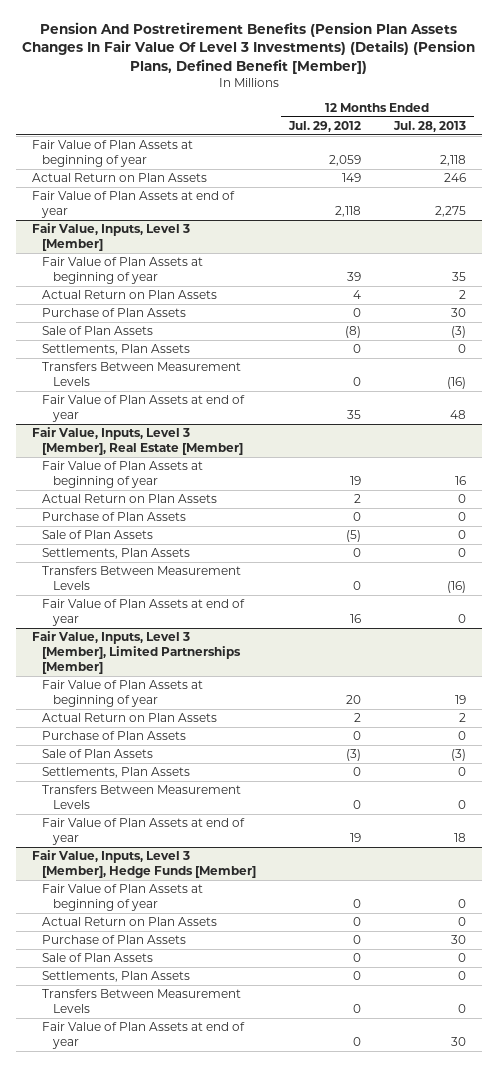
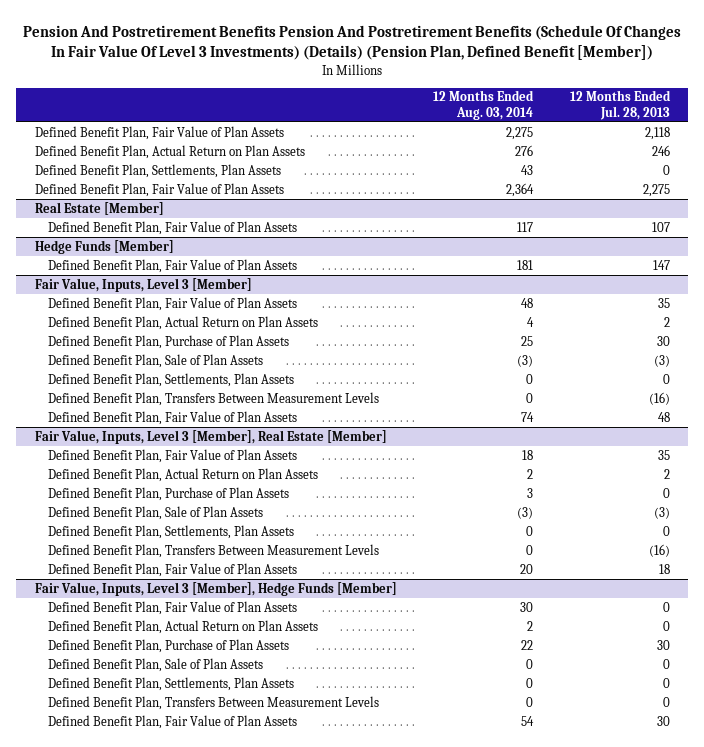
[21,21,475,74] Pension And Postretirement Benefits (Pension Plan Assets Changes In Fair Value Of Level 3 Investments) (Details) (Pension Plans, Defined Benefit [Member]) -> [23,24,682,61] Pension And Postretirement Benefits Pension And Postretirement Benefits (Schedule Of Changes In Fair Value Of Level 3 Investments) (Details) (Pension Plan, Defined Benefit [Member])
[288,120,362,132] Jul. 29, 2012 -> none
none -> [433,90,535,120] 12 Months Ended Aug. 03, 2014
[32,140,194,168] Fair Value of Plan Assets at beginning of year -> [34,125,284,140] Defined Benefit Plan, Fair Value of Plan Assets
[32,173,208,183] Actual Return on Plan Assets -> [34,144,305,159] Defined Benefit Plan, Actual Return on Plan Assets
none -> [34,163,281,178] Defined Benefit Plan, Settlements, Plan Assets
[32,191,236,219] Fair Value of Plan Assets at end of year -> [34,182,284,197] Defined Benefit Plan, Fair Value of Plan Assets
none -> [34,201,164,215] Real Estate [Member]
none -> [47,220,297,235] Defined Benefit Plan, Fair Value of Plan Assets
none -> [34,239,174,254] Hedge Funds [Member]
none -> [47,258,297,273] Defined Benefit Plan, Fair Value of Plan Assets
[42,257,204,285] Fair Value of Plan Assets at beginning of year -> [47,296,297,311] Defined Benefit Plan, Fair Value of Plan Assets
[42,290,218,300] Actual Return on Plan Assets -> [47,315,318,330] Defined Benefit Plan, Actual Return on Plan Assets
[42,308,187,318] Purchase of Plan Assets -> [47,334,289,349] Defined Benefit Plan, Purchase of Plan Assets
[42,326,154,336] Sale of Plan Assets -> [47,353,263,368] Defined Benefit Plan, Sale of Plan Assets
[42,344,191,356] Settlements, Plan Assets -> [47,372,294,387] Defined Benefit Plan, Settlements, Plan Assets
[42,362,242,387] Transfers Between Measurement Levels -> [47,391,379,406] Defined Benefit Plan, Transfers Between Measurement Levels
[42,395,246,423] Fair Value of Plan Assets at end of year -> [47,410,297,425] Defined Benefit Plan, Fair Value of Plan Assets
[32,631,242,675] Fair Value, Inputs, Level 3 [Member], Limited Partnerships [Member] -> none
[42,680,204,708] Fair Value of Plan Assets at beginning of year -> none
[42,713,218,723] Actual Return on Plan Assets -> none
[42,731,187,741] Purchase of Plan Assets -> none
[42,749,154,759] Sale of Plan Assets -> none
[42,767,191,779] Settlements, Plan Assets -> none
[42,785,242,810] Transfers Between Measurement Levels -> none
[42,818,246,846] Fair Value of Plan Assets at end of year -> none
[42,461,204,489] Fair Value of Plan Assets at beginning of year -> [47,448,297,463] Defined Benefit Plan, Fair Value of Plan Assets
[454,476,466,486] 16 -> [657,449,670,460] 35
[42,494,218,504] Actual Return on Plan Assets -> [47,467,318,482] Defined Benefit Plan, Actual Return on Plan Assets
[457,494,466,504] 0 -> [663,468,670,479] 2
[42,512,187,522] Purchase of Plan Assets -> [47,486,289,501] Defined Benefit Plan, Purchase of Plan Assets
[42,530,154,540] Sale of Plan Assets -> [47,505,263,520] Defined Benefit Plan, Sale of Plan Assets
[457,530,466,540] 0 -> [653,506,670,519] (3)
[42,548,191,560] Settlements, Plan Assets -> [47,524,294,539] Defined Benefit Plan, Settlements, Plan Assets
[42,566,242,591] Transfers Between Measurement Levels -> [47,543,379,558] Defined Benefit Plan, Transfers Between Measurement Levels
[42,599,246,627] Fair Value of Plan Assets at end of year -> [47,562,297,577] Defined Benefit Plan, Fair Value of Plan Assets
[457,614,466,624] 0 -> [658,563,670,574] 18
[42,884,204,912] Fair Value of Plan Assets at beginning of year -> [47,600,297,615] Defined Benefit Plan, Fair Value of Plan Assets
[42,917,218,927] Actual Return on Plan Assets -> [47,619,318,634] Defined Benefit Plan, Actual Return on Plan Assets
[42,935,187,945] Purchase of Plan Assets -> [47,638,289,653] Defined Benefit Plan, Purchase of Plan Assets
[42,953,154,963] Sale of Plan Assets -> [47,657,263,672] Defined Benefit Plan, Sale of Plan Assets
[42,971,191,983] Settlements, Plan Assets -> [47,676,294,691] Defined Benefit Plan, Settlements, Plan Assets
[42,989,242,1014] Transfers Between Measurement Levels -> [47,695,379,710] Defined Benefit Plan, Transfers Between Measurement Levels
[42,1022,246,1050] Fair Value of Plan Assets at end of year -> [47,714,297,729] Defined Benefit Plan, Fair Value of Plan Assets

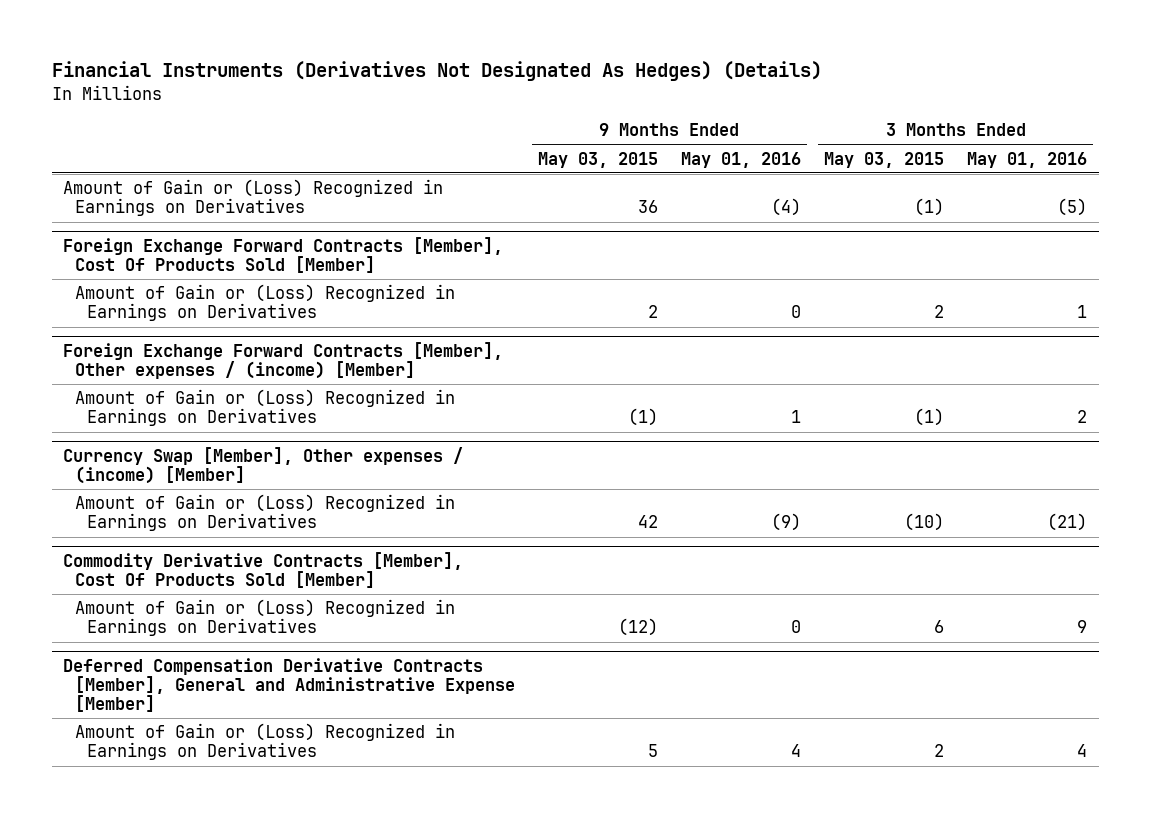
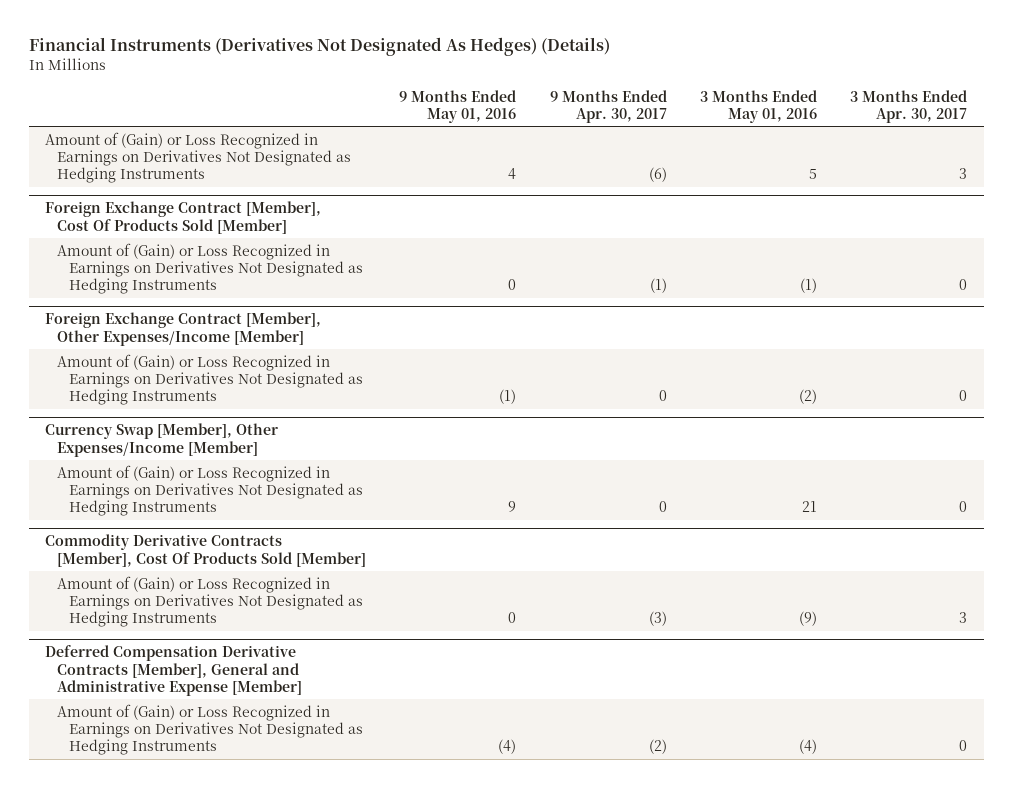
[537,151,658,168] May 03, 2015 -> none
[824,151,945,168] May 03, 2015 -> none
none -> [549,89,667,123] 9 Months Ended Apr. 30, 2017
none -> [850,89,968,123] 3 Months Ended Apr. 30, 2017
[63,179,444,217] Amount of Gain or (Loss) Recognized in Earnings on Derivatives -> [45,131,352,184] Amount of (Gain) or Loss Recognized in Earnings on Derivatives Not Designated as Hedging Instruments
[771,198,802,217] (4) -> [508,168,517,180] 4
[1057,198,1088,217] (5) -> [809,169,818,180] 5
[63,236,504,274] Foreign Exchange Forward Contracts [Member], Cost Of Products Sold [Member] -> [45,201,322,234] Foreign Exchange Contract [Member], Cost Of Products Sold [Member]
[74,284,455,322] Amount of Gain or (Loss) Recognized in Earnings on Derivatives -> [57,242,363,295] Amount of (Gain) or Loss Recognized in Earnings on Derivatives Not Designated as Hedging Instruments
[1077,305,1088,319] 1 -> [800,278,818,294] (1)
[63,341,504,380] Foreign Exchange Forward Contracts [Member], Other expenses / (income) [Member] -> [45,312,322,346] Foreign Exchange Contract [Member], Other Expenses/Income [Member]
[74,389,455,427] Amount of Gain or (Loss) Recognized in Earnings on Derivatives -> [57,353,363,406] Amount of (Gain) or Loss Recognized in Earnings on Derivatives Not Designated as Hedging Instruments
[791,410,802,424] 1 -> [499,389,517,405] (1)
[1077,410,1088,424] 2 -> [799,389,818,405] (2)
[63,446,464,485] Currency Swap [Member], Other expenses / (income) [Member] -> [45,423,279,457] Currency Swap [Member], Other Expenses/Income [Member]
[74,494,455,532] Amount of Gain or (Loss) Recognized in Earnings on Derivatives -> [57,464,363,517] Amount of (Gain) or Loss Recognized in Earnings on Derivatives Not Designated as Hedging Instruments
[771,513,802,532] (9) -> [508,501,517,513] 9
[1047,513,1088,532] (21) -> [802,501,818,513] 21
[74,599,455,637] Amount of Gain or (Loss) Recognized in Earnings on Derivatives -> [57,575,363,628] Amount of (Gain) or Loss Recognized in Earnings on Derivatives Not Designated as Hedging Instruments
[1077,620,1088,634] 9 -> [799,611,818,627] (9)
[74,723,455,761] Amount of Gain or (Loss) Recognized in Earnings on Derivatives -> [57,703,363,756] Amount of (Gain) or Loss Recognized in Earnings on Derivatives Not Designated as Hedging Instruments
[791,744,802,758] 4 -> [498,739,517,755] (4)
[1077,744,1088,758] 4 -> [799,739,818,755] (4)

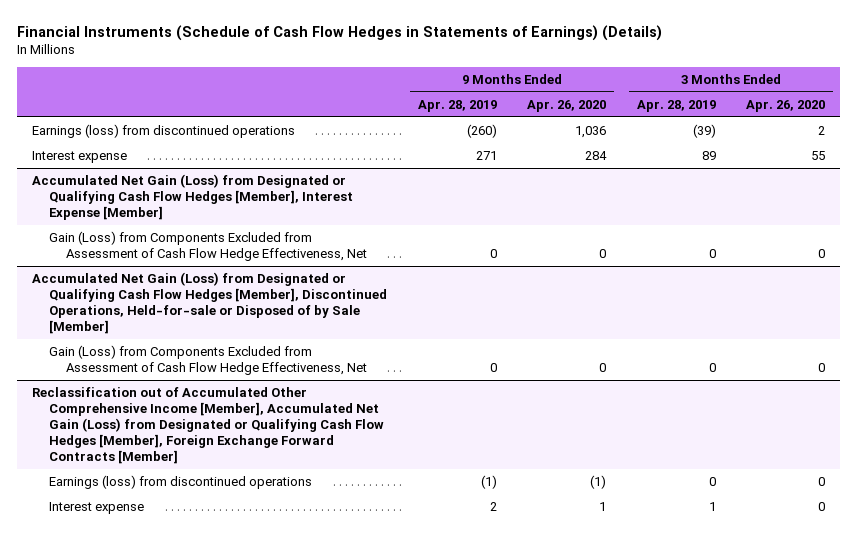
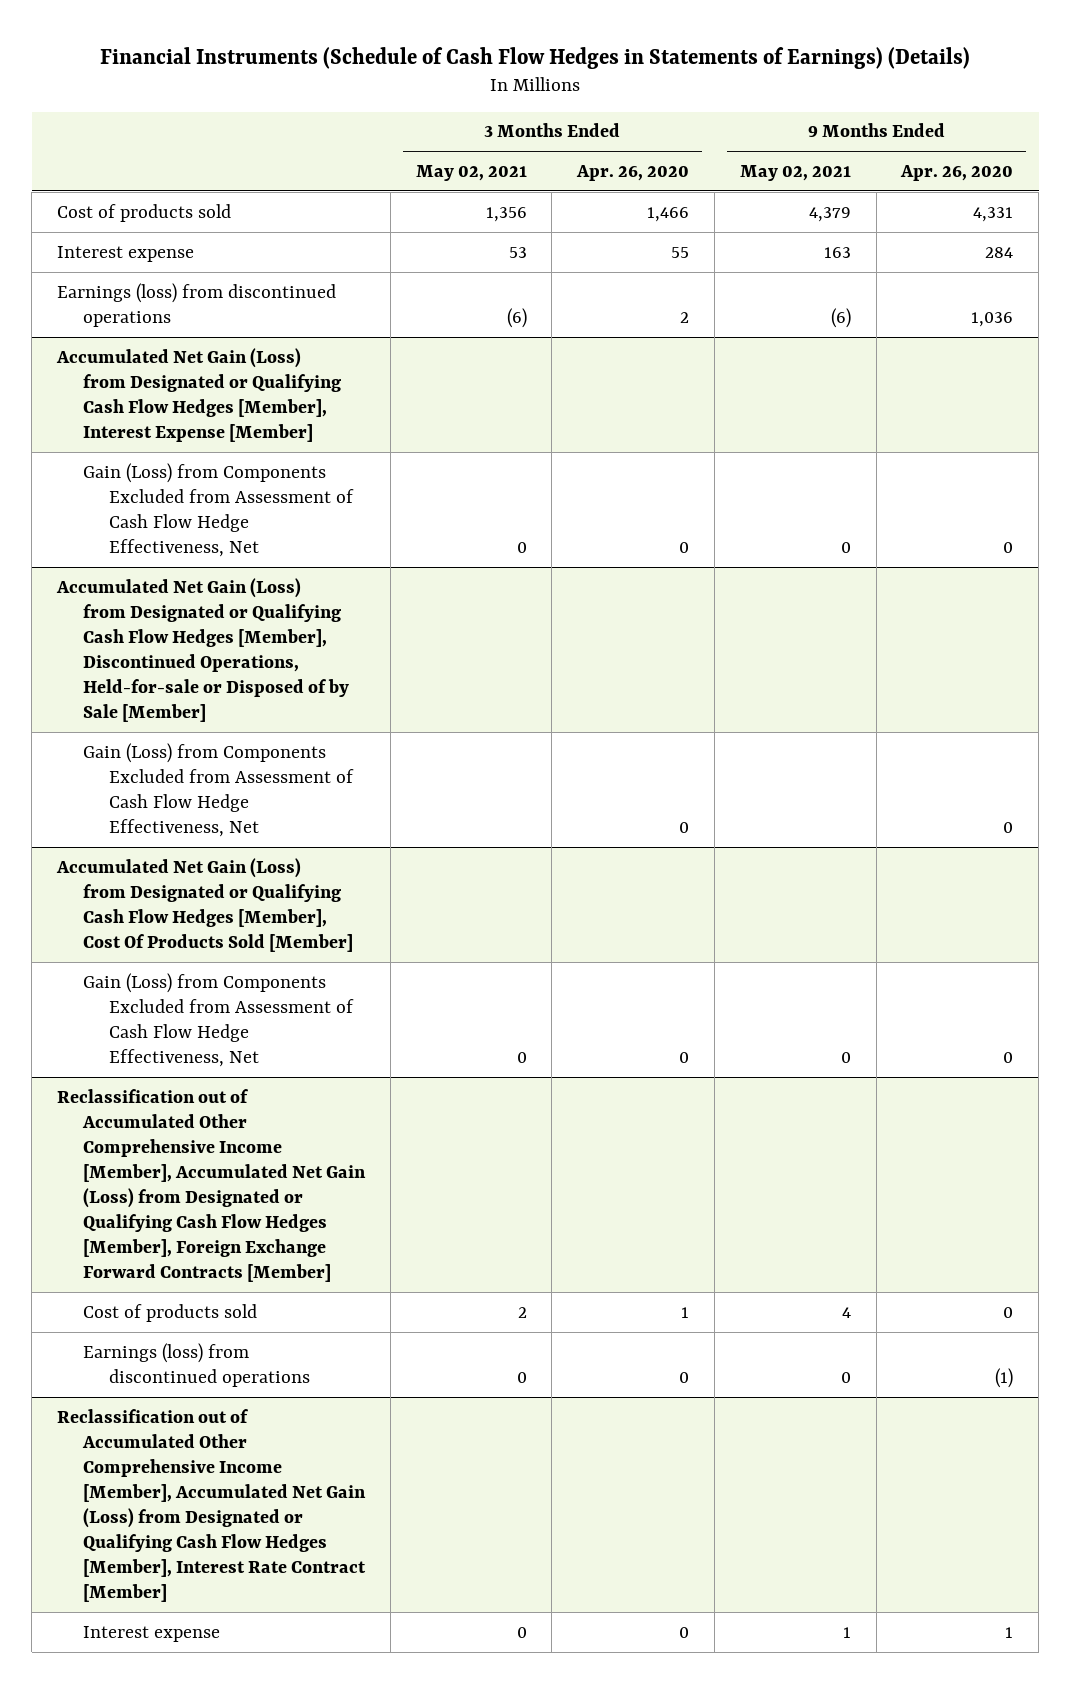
[417,99,497,112] Apr. 28, 2019 -> none
[636,99,716,112] Apr. 28, 2019 -> none
none -> [415,164,527,181] May 02, 2021
none -> [739,164,851,181] May 02, 2021
none -> [57,203,232,222] Cost of products sold
[32,123,296,138] Earnings (loss) from discontinued operations -> [57,282,337,327] Earnings (loss) from discontinued operations
none -> [56,857,353,952] Accumulated Net Gain (Loss) from Designated or Qualifying Cash Flow Hedges [Member], Cost Of Products Sold [Member]
none -> [82,972,354,1067] Gain (Loss) from Components Excluded from Assessment of Cash Flow Hedge Effectiveness, Net
none -> [82,1303,257,1322] Cost of products sold
none -> [57,1408,366,1602] Reclassification out of Accumulated Other Comprehensive Income [Member], Accumulated Net Gain (Loss) from Designated or Qualifying Cash Flow Hedges [Member], Interest Rate Contract [Member]

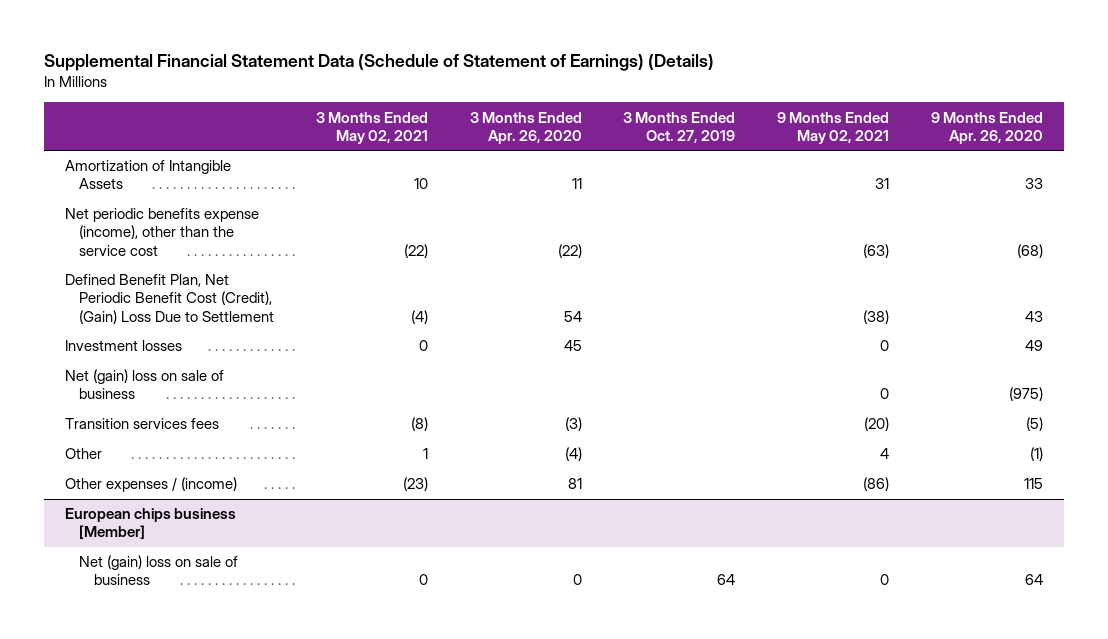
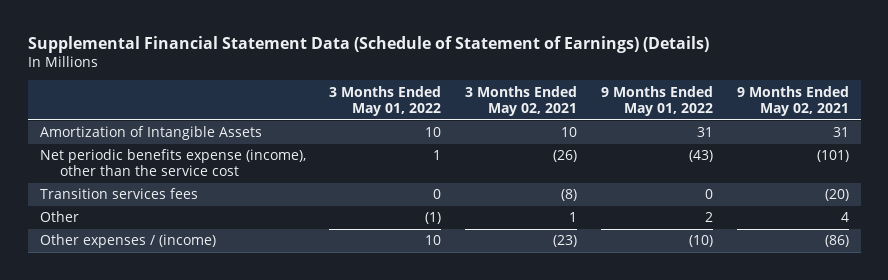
[469,111,582,144] 3 Months Ended Apr. 26, 2020 -> none
[623,111,736,143] 3 Months Ended Oct. 27, 2019 -> none
[931,111,1044,144] 9 Months Ended Apr. 26, 2020 -> none
none -> [329,85,442,116] 3 Months Ended May 01, 2022
none -> [600,85,713,116] 9 Months Ended May 01, 2022
[64,274,275,324] Defined Benefit Plan, Net Periodic Benefit Cost (Credit), (Gain) Loss Due to Settlement -> none
[64,340,182,352] Investment losses -> none
[64,369,224,400] Net (gain) loss on sale of business -> none
[403,243,428,258] (22) -> [553,150,578,163] (26)
[863,243,890,258] (63) -> [816,150,849,163] (101)
[64,508,236,540] European chips business [Member] -> none
[79,555,239,586] Net (gain) loss on sale of business -> none

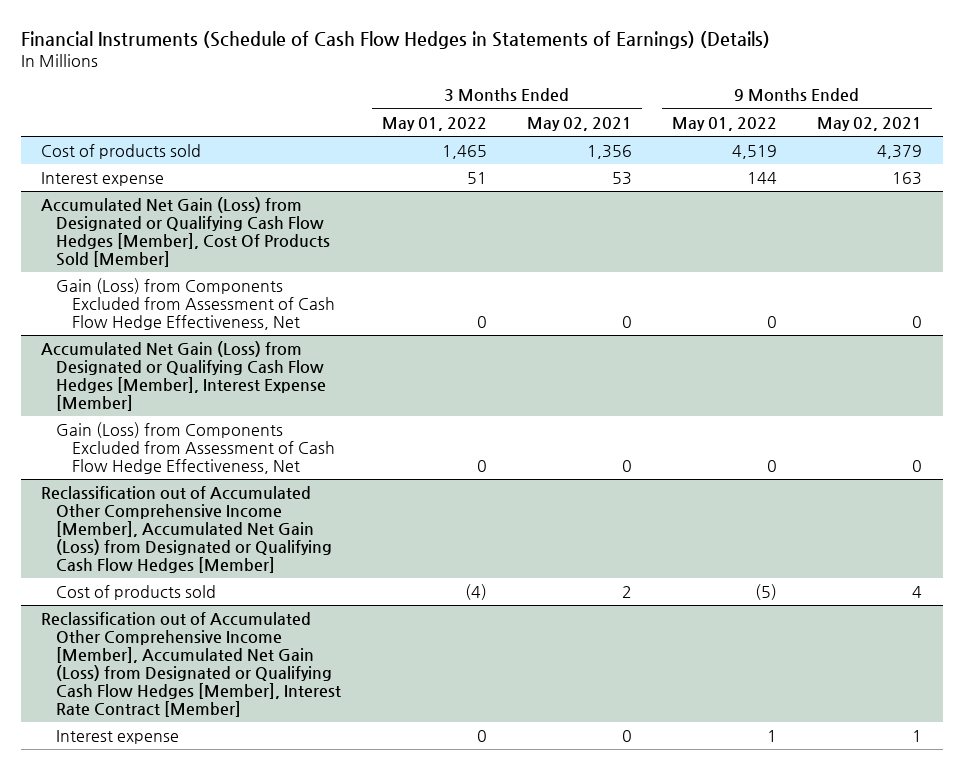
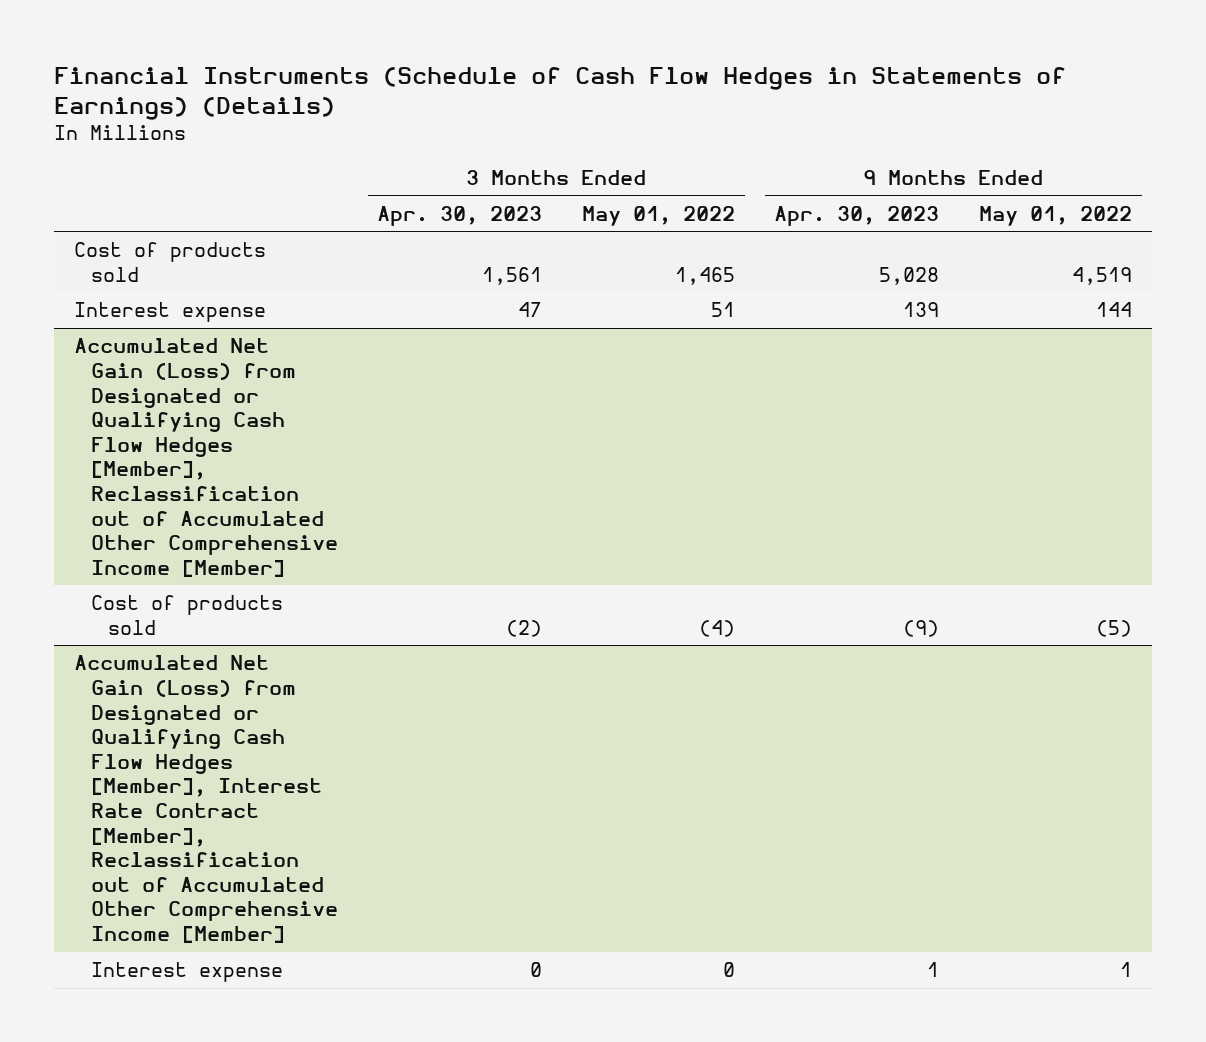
[526,116,632,131] May 02, 2021 -> none
[817,116,923,131] May 02, 2021 -> none
none -> [377,205,543,226] Apr. 30, 2023
none -> [774,205,940,226] Apr. 30, 2023
[40,197,331,267] Accumulated Net Gain (Loss) from Designated or Qualifying Cash Flow Hedges [Member], Cost Of Products Sold [Member] -> none
[56,278,335,331] Gain (Loss) from Components Excluded from Assessment of Cash Flow Hedge Effectiveness, Net -> none
[40,341,327,411] Accumulated Net Gain (Loss) from Designated or Qualifying Cash Flow Hedges [Member], Interest Expense [Member] -> none
[56,422,335,475] Gain (Loss) from Components Excluded from Assessment of Cash Flow Hedge Effectiveness, Net -> none
[40,486,333,573] Reclassification out of Accumulated Other Comprehensive Income [Member], Accumulated Net Gain (Loss) from Designated or Qualifying Cash Flow Hedges [Member] -> [73,338,338,577] Accumulated Net Gain (Loss) from Designated or Qualifying Cash Flow Hedges [Member], Reclassification out of Accumulated Other Comprehensive Income [Member]
[40,612,342,717] Reclassification out of Accumulated Other Comprehensive Income [Member], Accumulated Net Gain (Loss) from Designated or Qualifying Cash Flow Hedges [Member], Interest Rate Contract [Member] -> [73,655,338,944] Accumulated Net Gain (Loss) from Designated or Qualifying Cash Flow Hedges [Member], Interest Rate Contract [Member], Reclassification out of Accumulated Other Comprehensive Income [Member]

